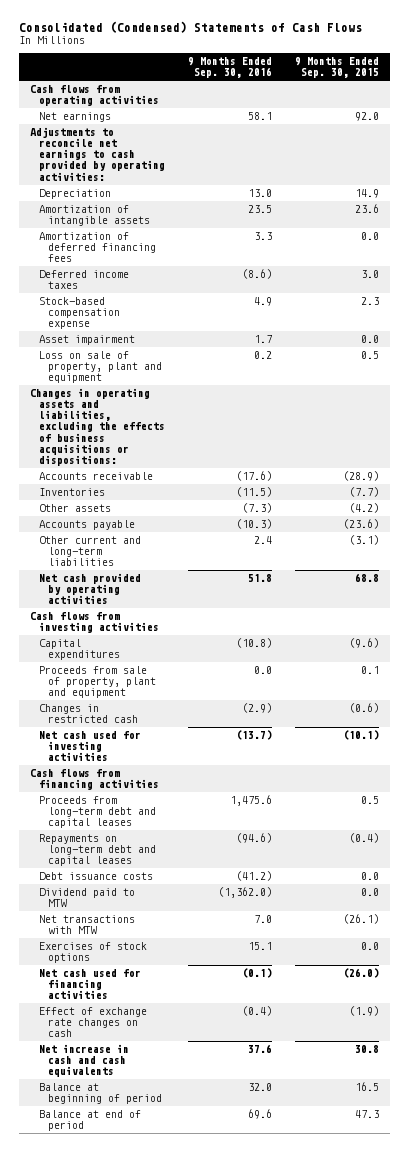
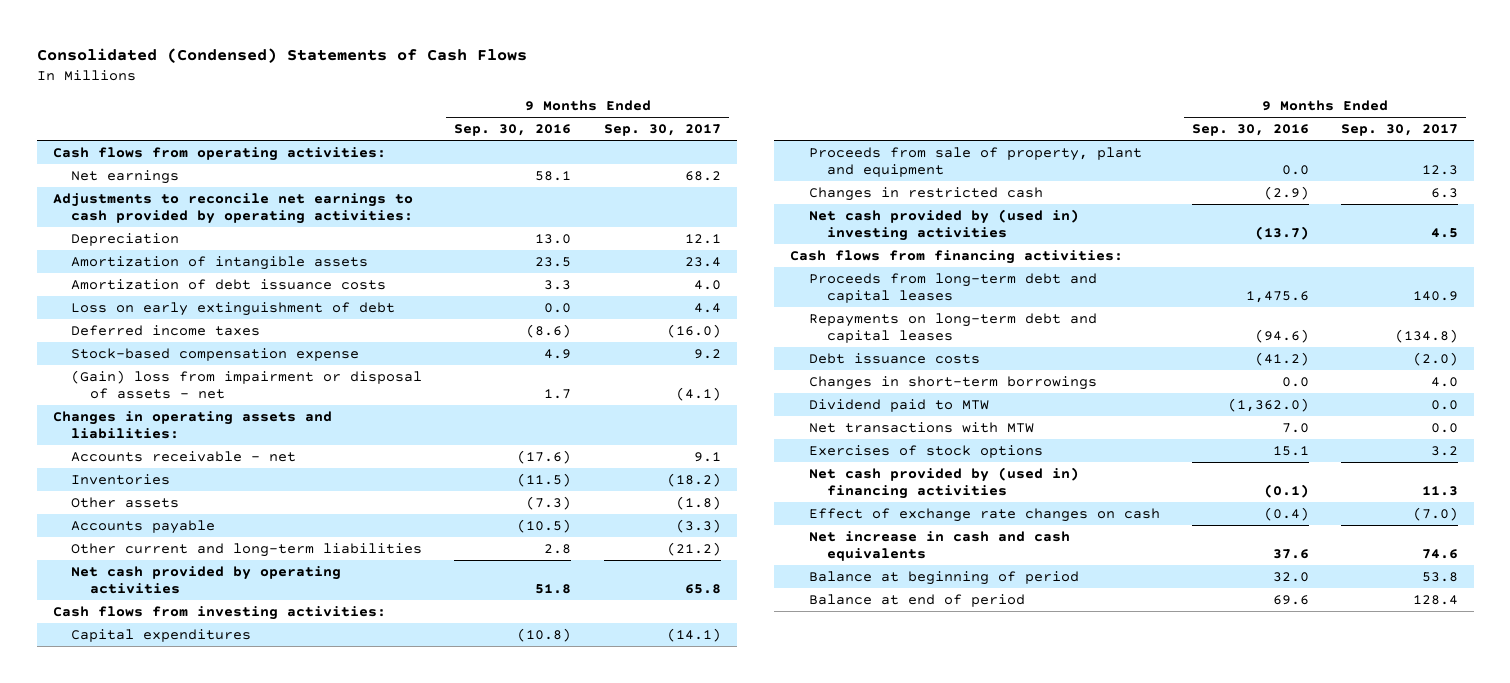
[295,56,380,79] 9 Months Ended Sep. 30, 2015 -> none
none -> [603,124,721,137] Sep. 30, 2017
[30,84,160,107] Cash flows from operating activities -> [52,146,386,161] Cash flows from operating activities:
[39,231,157,263] Amortization of deferred financing fees -> [71,278,387,290] Amortization of debt issuance costs
none -> [71,301,396,316] Loss on early extinguishment of debt
[39,334,136,345] Asset impairment -> none
[39,350,163,384] Loss on sale of property, plant and equipment -> none
none -> [71,369,423,400] (Gain) loss from impairment or disposal of assets - net
[30,387,166,466] Changes in operating assets and liabilities, excluding the effects of business acquisitions or dispositions: -> [52,410,332,440] Changes in operating assets and liabilities:
[39,471,154,480] Accounts receivable -> [71,450,297,462] Accounts receivable - net
[236,518,273,529] (10.3) -> [517,518,572,533] (10.5)
[254,535,273,544] 2.4 -> [544,543,572,554] 2.8
[30,611,160,634] Cash flows from investing activities -> [52,605,386,620] Cash flows from investing activities:
[39,730,142,762] Net cash used for investing activities -> [808,208,1079,242] Net cash provided by (used in) investing activities
[30,768,160,791] Cash flows from financing activities -> [789,249,1123,264] Cash flows from financing activities:
none -> [808,375,1097,390] Changes in short-term borrowings
[39,968,142,1000] Net cash used for financing activities -> [808,466,1079,500] Net cash provided by (used in) financing activities

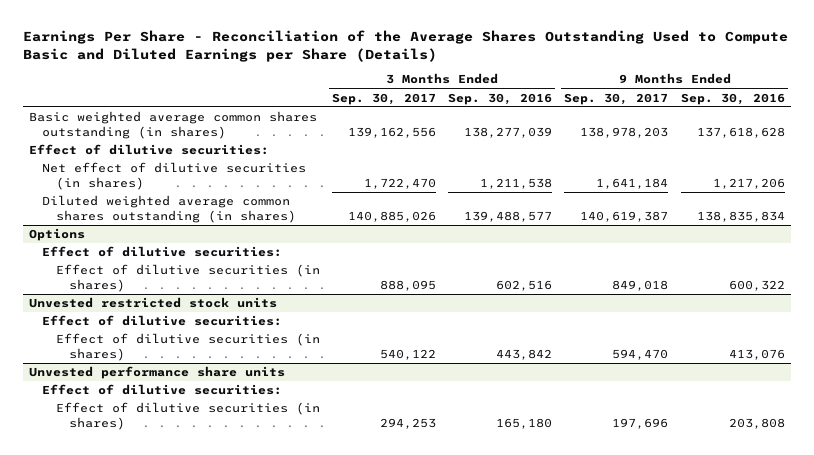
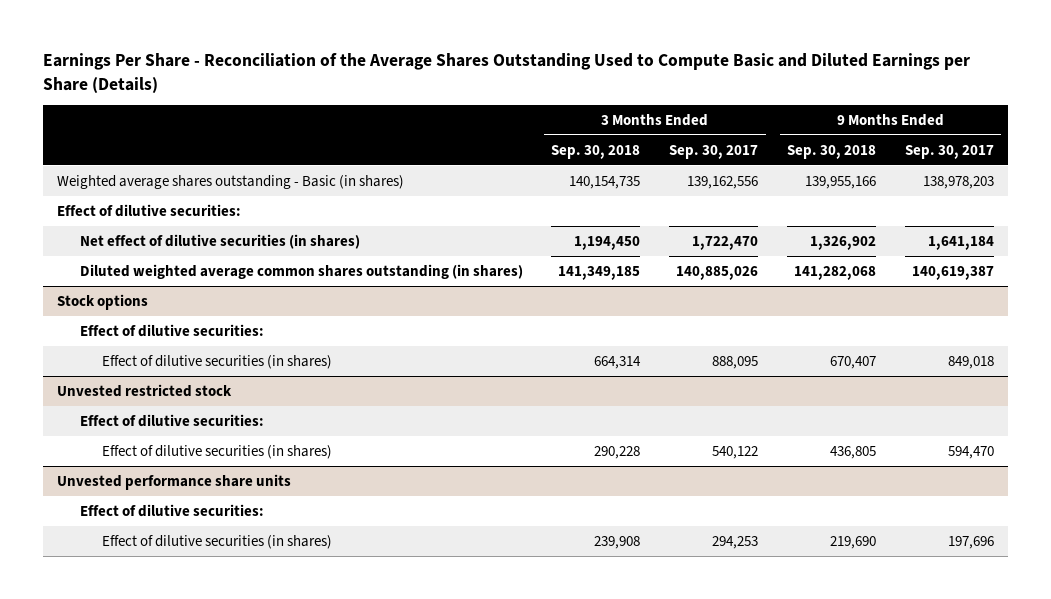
[448,92,553,105] Sep. 30, 2016 -> none
[680,92,785,105] Sep. 30, 2016 -> none
none -> [551,144,641,159] Sep. 30, 2018
none -> [787,144,877,159] Sep. 30, 2018
[29,111,318,139] Basic weighted average common shares outstanding (in shares) -> [57,174,405,189] Weighted average shares outstanding - Basic (in shares)
[29,228,86,242] Options -> [57,293,149,310] Stock options
[29,297,278,309] Unvested restricted stock units -> [57,383,233,397] Unvested restricted stock

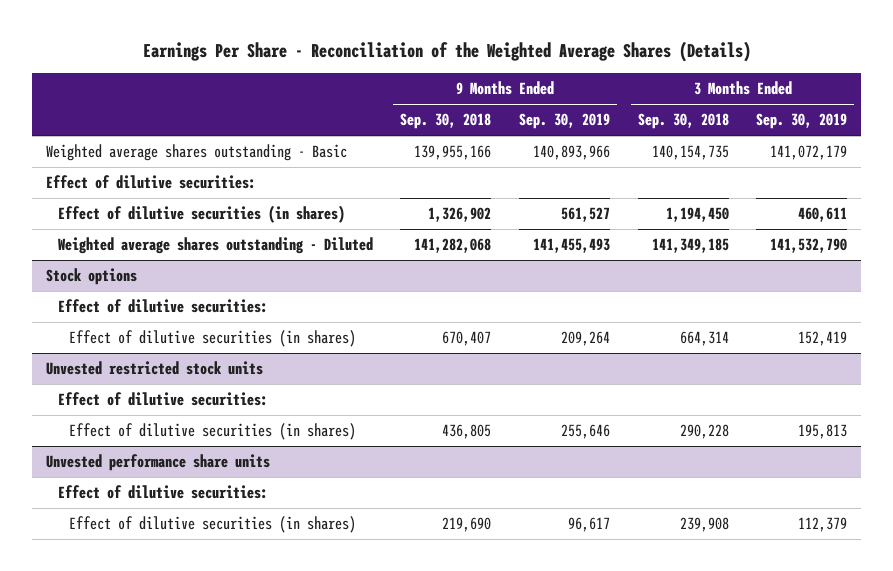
[42,53,970,93] Earnings Per Share - Reconciliation of the Average Shares Outstanding Used to Compute Basic and Diluted Earnings per Share (Details) -> [142,40,751,62] Earnings Per Share - Reconciliation of the Weighted Average Shares (Details)
[669,144,759,159] Sep. 30, 2017 -> none
[905,144,995,159] Sep. 30, 2017 -> none
none -> [519,113,611,130] Sep. 30, 2019
none -> [756,113,848,130] Sep. 30, 2019
[57,174,405,189] Weighted average shares outstanding - Basic (in shares) -> [45,144,347,162] Weighted average shares outstanding - Basic
[79,233,360,249] Net effect of dilutive securities (in shares) -> [57,205,345,224] Effect of dilutive securities (in shares)
[79,263,523,279] Diluted weighted average common shares outstanding (in shares) -> [57,237,373,255] Weighted average shares outstanding - Diluted
[57,383,233,397] Unvested restricted stock -> [45,361,263,376] Unvested restricted stock units

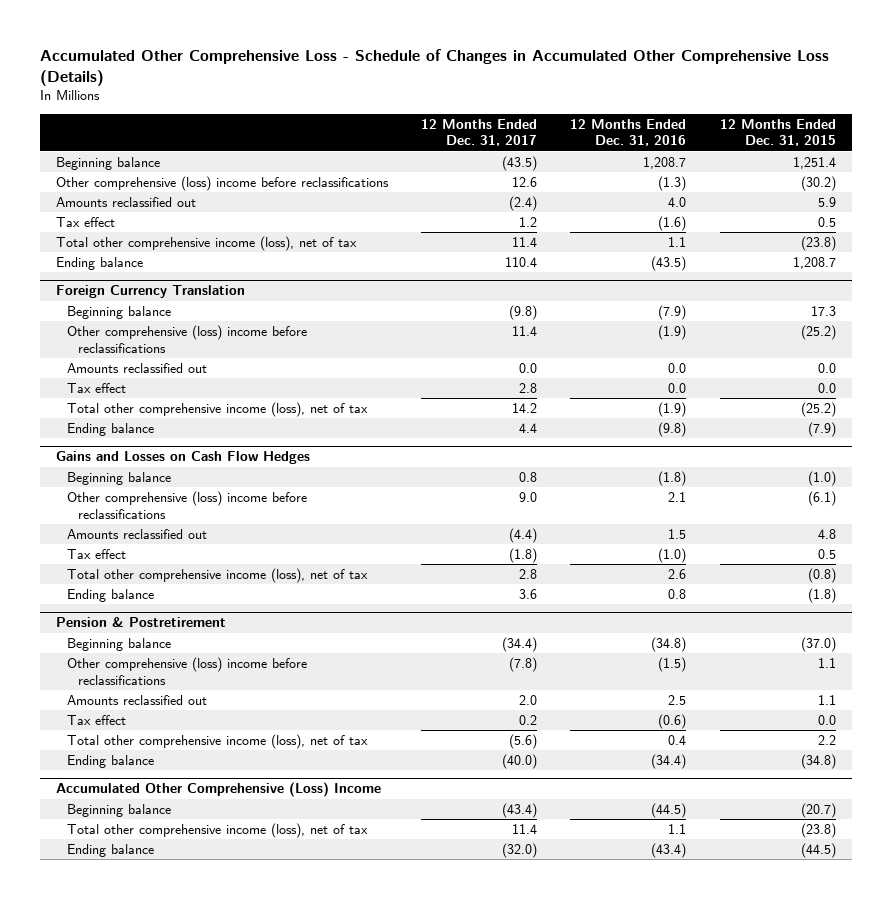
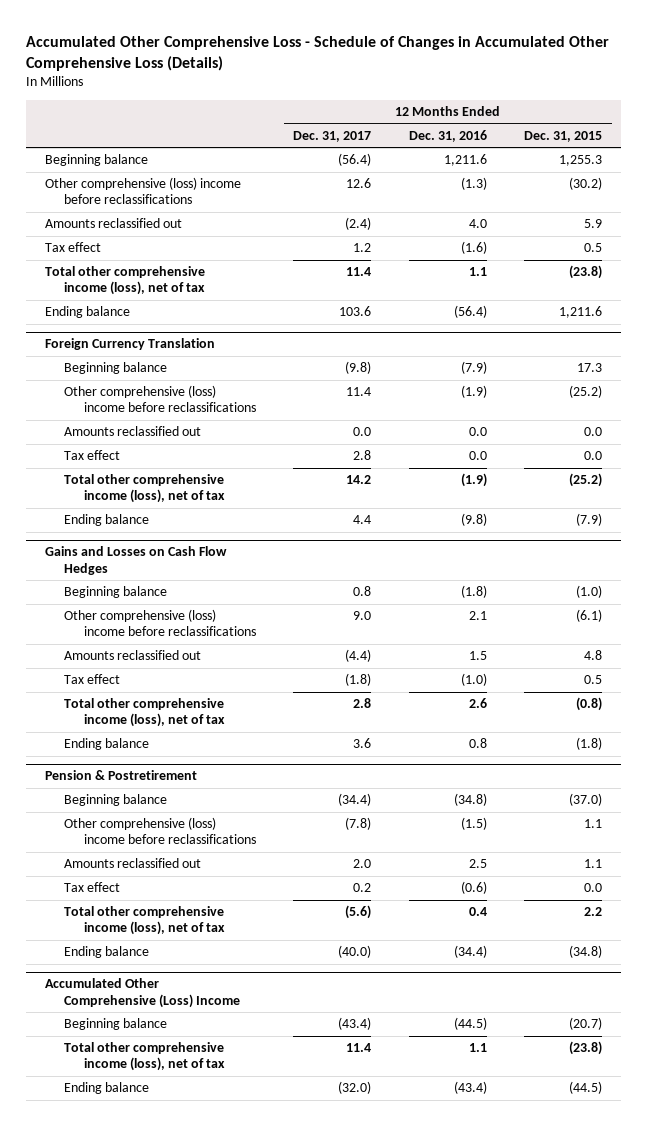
[502,155,538,171] (43.5) -> [338,153,372,167] (56.4)
[643,156,687,169] 1,208.7 -> [443,154,487,167] 1,211.6
[792,156,836,169] 1,251.4 -> [559,155,603,167] 1,255.3
[505,256,538,267] 110.4 -> [339,306,372,317] 103.6
[651,255,687,271] (43.5) -> [453,305,487,319] (56.4)
[792,256,836,269] 1,208.7 -> [559,306,603,319] 1,211.6

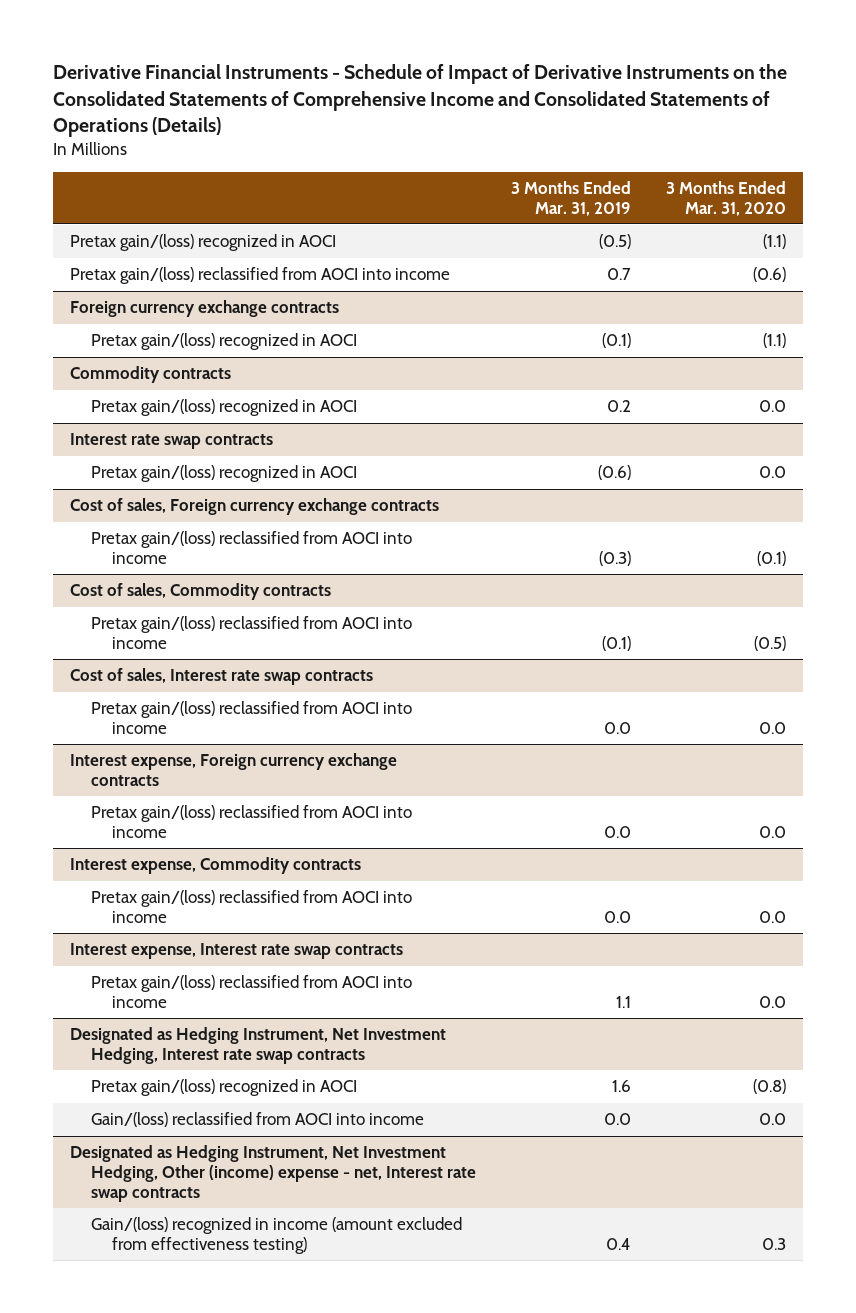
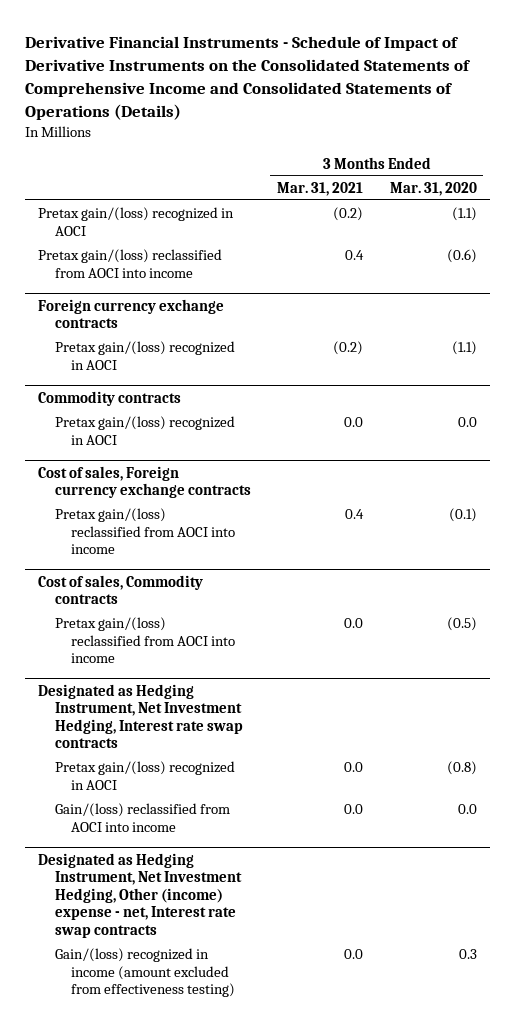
[511,180,632,216] 3 Months Ended Mar. 31, 2019 -> none
none -> [277,181,364,196] Mar. 31, 2021
[70,433,274,450] Interest rate swap contracts -> none
[91,465,358,483] Pretax gain/(loss) recognized in AOCI -> none
[70,668,374,686] Cost of sales, Interest rate swap contracts -> none
[91,701,413,734] Pretax gain/(loss) reclassified from AOCI into income -> none
[70,753,398,786] Interest expense, Foreign currency exchange contracts -> none
[91,805,413,838] Pretax gain/(loss) reclassified from AOCI into income -> none
[70,857,362,875] Interest expense, Commodity contracts -> none
[91,890,413,923] Pretax gain/(loss) reclassified from AOCI into income -> none
[70,943,404,960] Interest expense, Interest rate swap contracts -> none
[91,975,413,1008] Pretax gain/(loss) reclassified from AOCI into income -> none

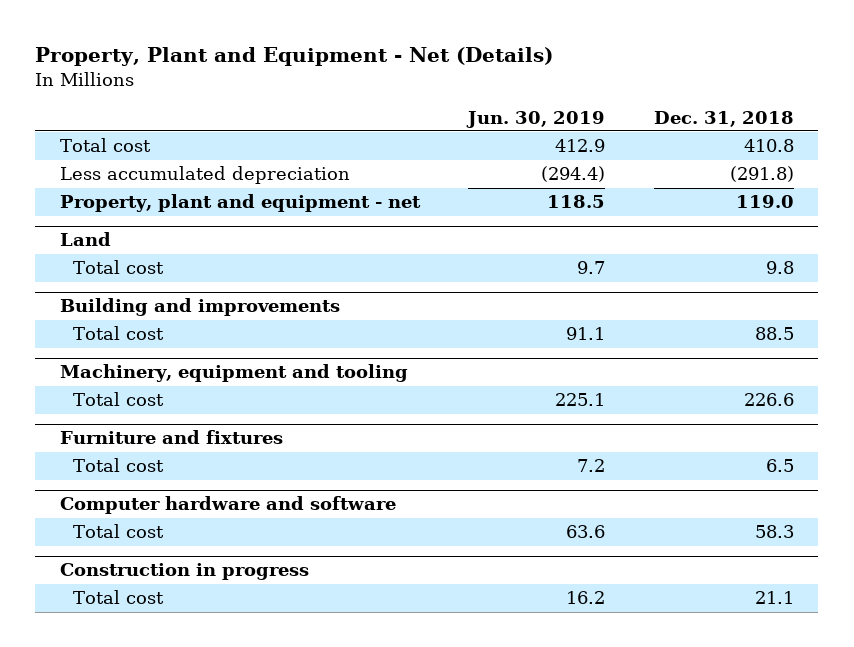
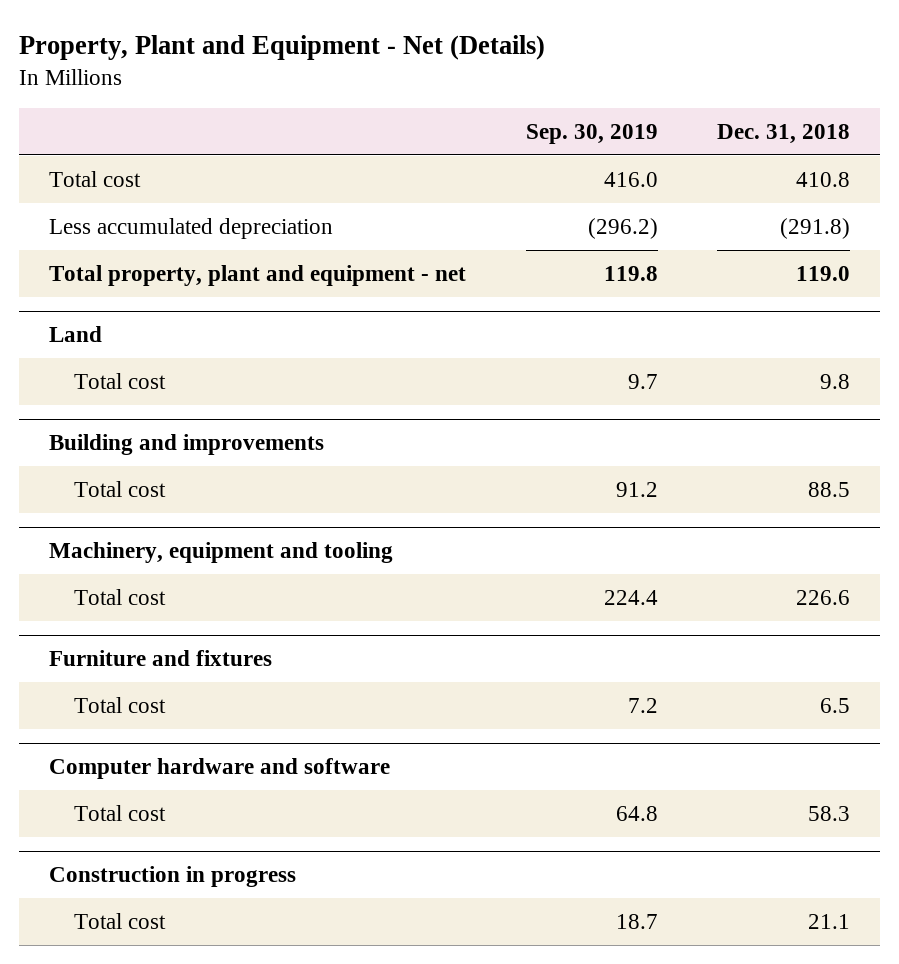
[466,110,606,128] Jun. 30, 2019 -> none
none -> [525,123,658,144] Sep. 30, 2019
[59,194,421,213] Property, plant and equipment - net -> [48,264,466,286] Total property, plant and equipment - net

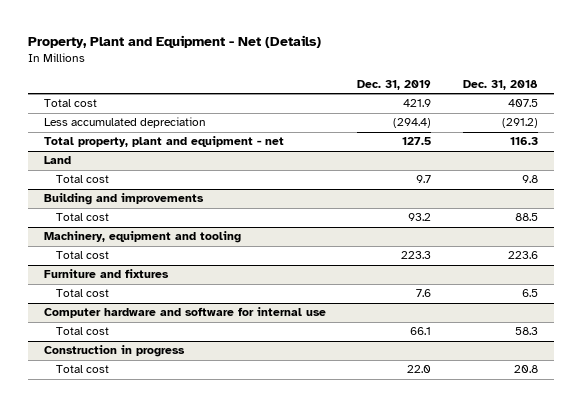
[525,123,658,144] Sep. 30, 2019 -> none
none -> [357,79,432,90] Dec. 31, 2019
[796,171,851,187] 410.8 -> [507,99,538,108] 407.5
[780,217,851,239] (291.8) -> [501,118,538,129] (291.2)
[796,265,851,281] 119.0 -> [509,137,538,146] 116.3
[796,589,851,605] 226.6 -> [507,251,538,260] 223.6
[48,758,390,780] Computer hardware and software -> [43,307,326,319] Computer hardware and software for internal use
[808,913,851,929] 21.1 -> [513,365,538,374] 20.8

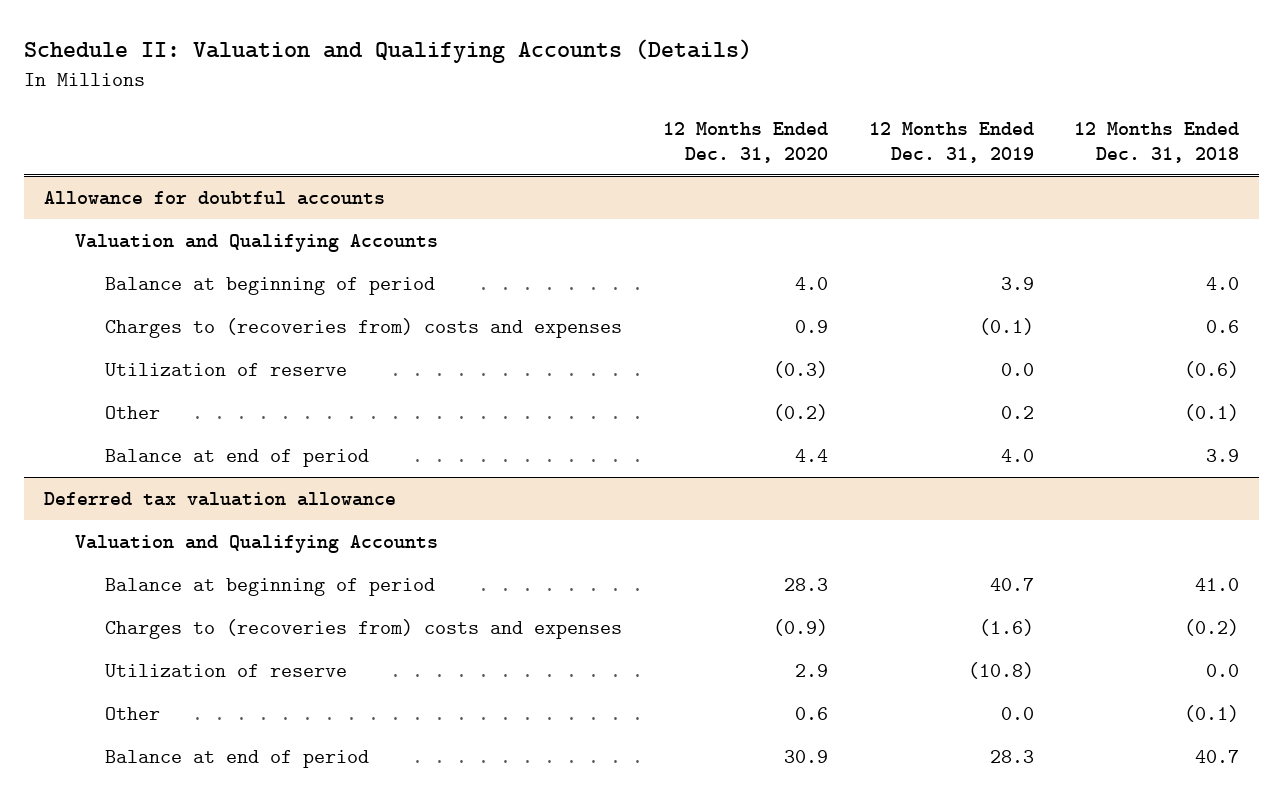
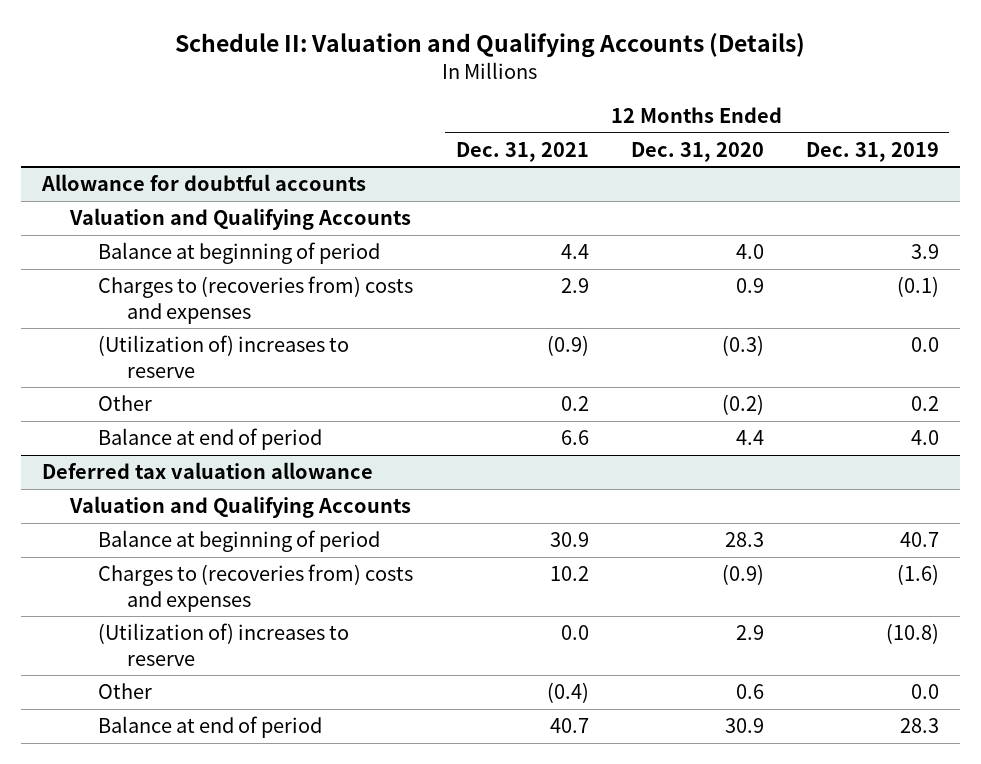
[1074,121,1240,164] 12 Months Ended Dec. 31, 2018 -> none
none -> [455,141,589,162] Dec. 31, 2021
[105,362,348,376] Utilization of reserve -> [98,335,350,378] (Utilization of) increases to reserve
[105,663,348,677] Utilization of reserve -> [98,623,350,666] (Utilization of) increases to reserve

